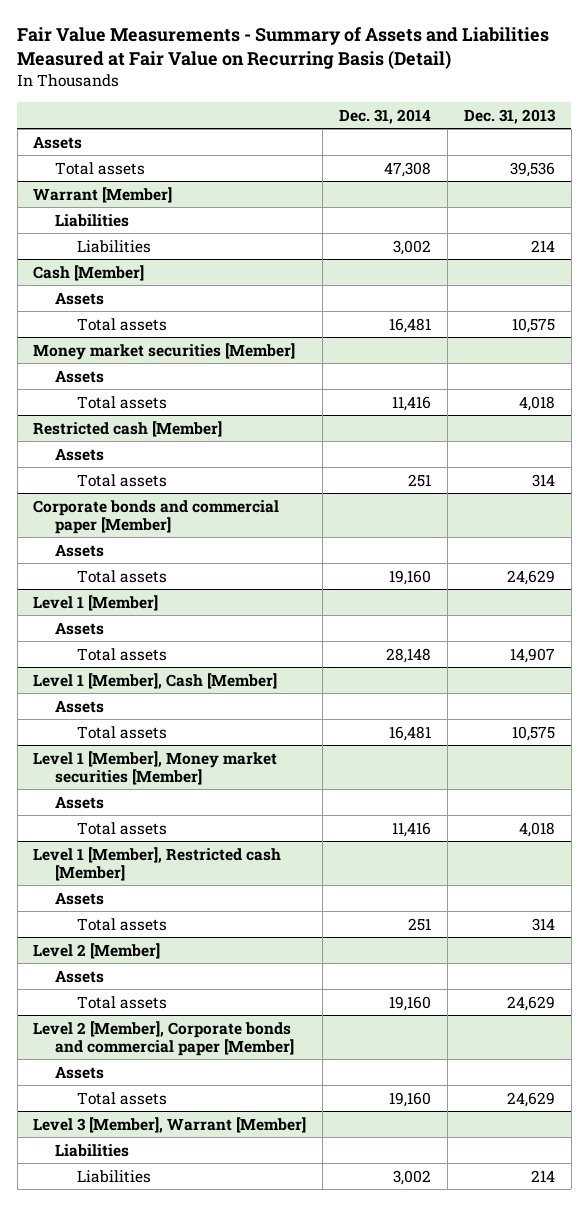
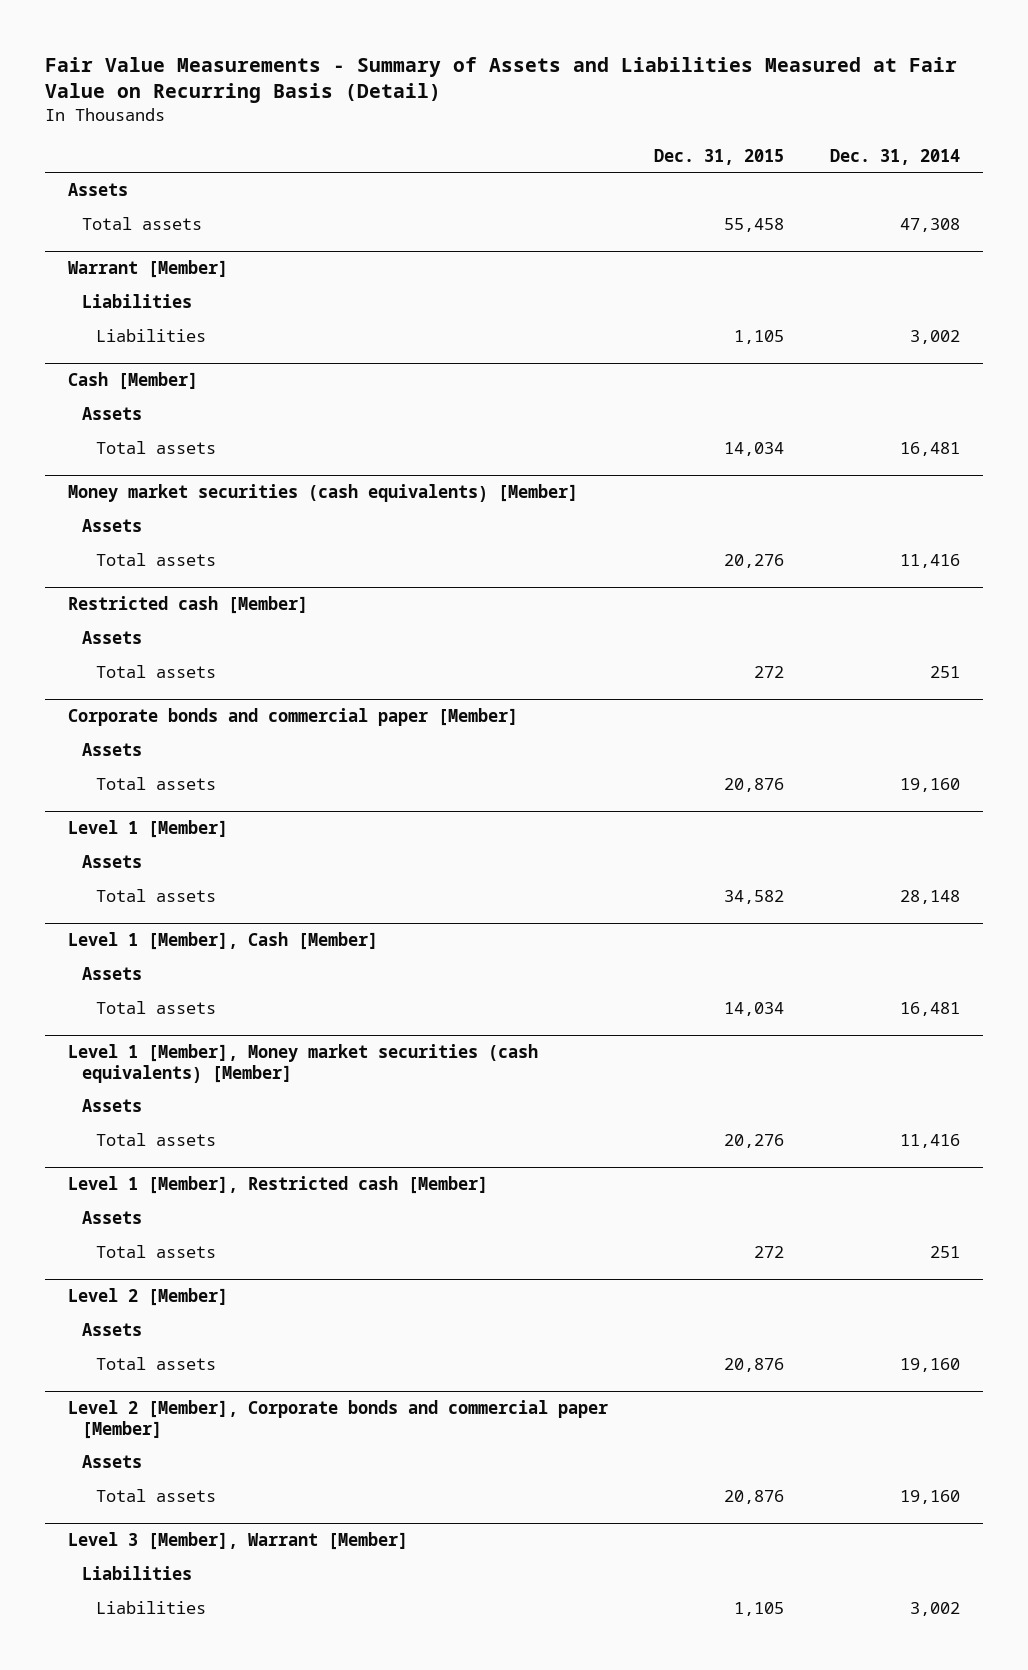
[463,108,556,124] Dec. 31, 2013 -> none
none -> [654,148,785,165] Dec. 31, 2015
[33,342,296,360] Money market securities [Member] -> [68,484,579,503] Money market securities (cash equivalents) [Member]
[33,750,278,785] Level 1 [Member], Money market securities [Member] -> [68,1044,539,1083] Level 1 [Member], Money market securities (cash equivalents) [Member]

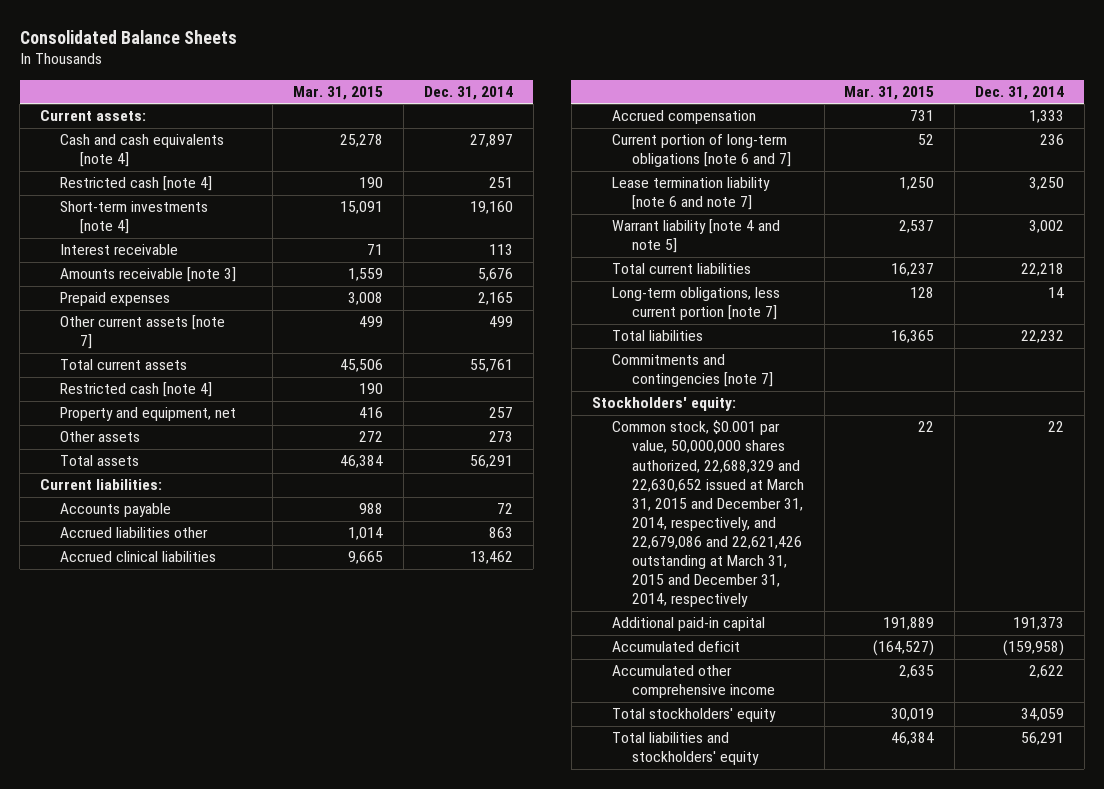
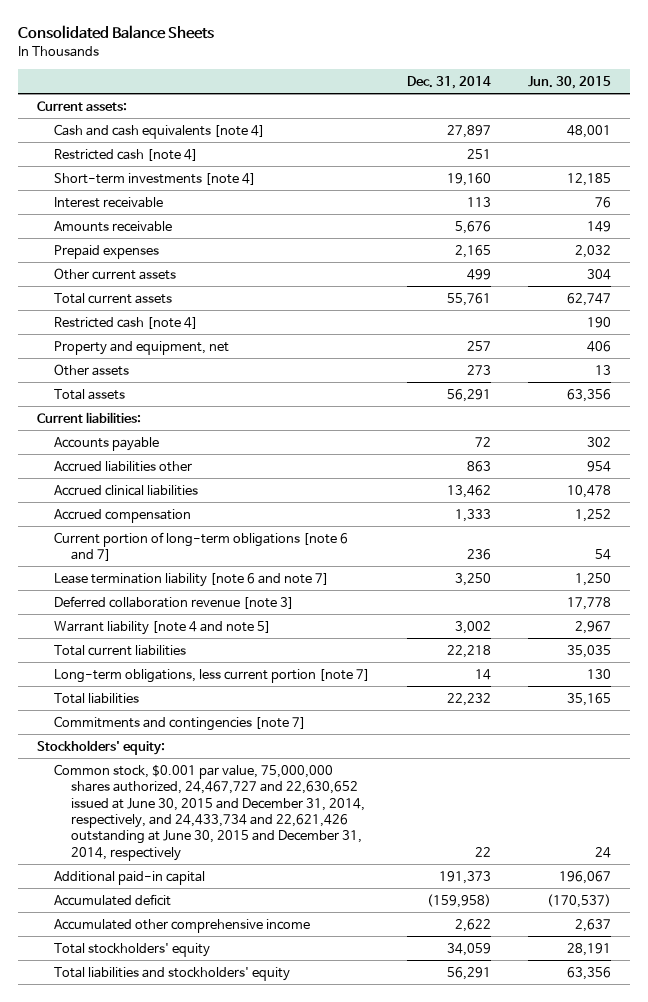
[293,85,384,100] Mar. 31, 2015 -> none
none -> [528,75,612,89] Jun. 30, 2015
[60,267,237,283] Amounts receivable [note 3] -> [54,220,173,232] Amounts receivable
[60,315,226,350] Other current assets [note 7] -> [54,267,177,280] Other current assets
none -> [54,595,295,609] Deferred collaboration revenue [note 3]
[611,420,804,608] Common stock, $0.001 par value, 50,000,000 shares authorized, 22,688,329 and 22,630,652 issued at March 31, 2015 and December 31, 2014, respectively, and 22,679,086 and 22,621,426 outstanding at March 31, 2015 and December 31, 2014, respectively -> [54,763,366,861] Common stock, $0.001 par value, 75,000,000 shares authorized, 24,467,727 and 22,630,652 issued at June 30, 2015 and December 31, 2014, respectively, and 24,433,734 and 22,621,426 outstanding at June 30, 2015 and December 31, 2014, respectively

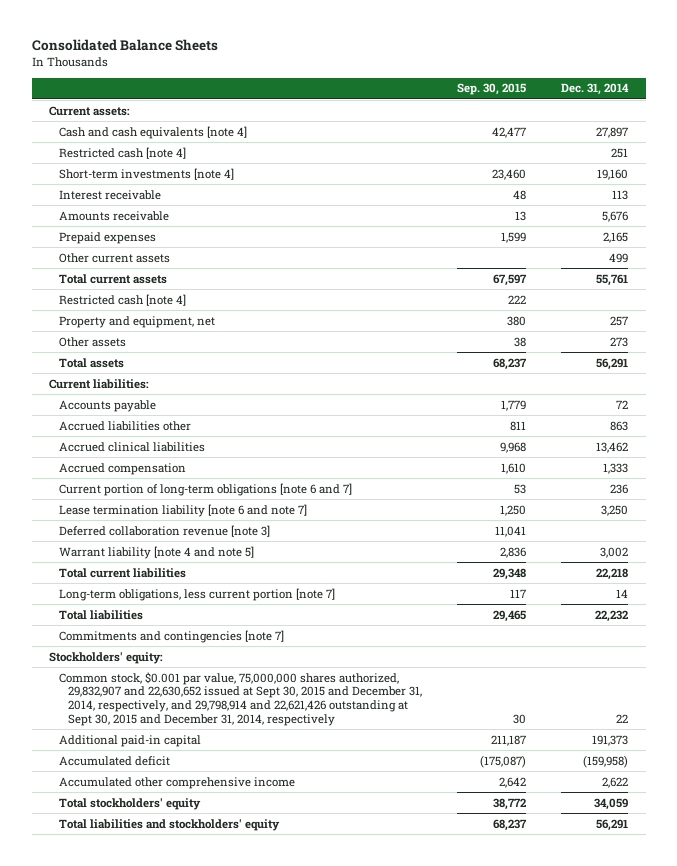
[528,75,612,89] Jun. 30, 2015 -> none
none -> [457,83,527,96] Sep. 30, 2015
[54,763,366,861] Common stock, $0.001 par value, 75,000,000 shares authorized, 24,467,727 and 22,630,652 issued at June 30, 2015 and December 31, 2014, respectively, and 24,433,734 and 22,621,426 outstanding at June 30, 2015 and December 31, 2014, respectively -> [58,671,423,726] Common stock, $0.001 par value, 75,000,000 shares authorized, 29,832,907 and 22,630,652 issued at Sept 30, 2015 and December 31, 2014, respectively, and 29,798,914 and 22,621,426 outstanding at Sept 30, 2015 and December 31, 2014, respectively

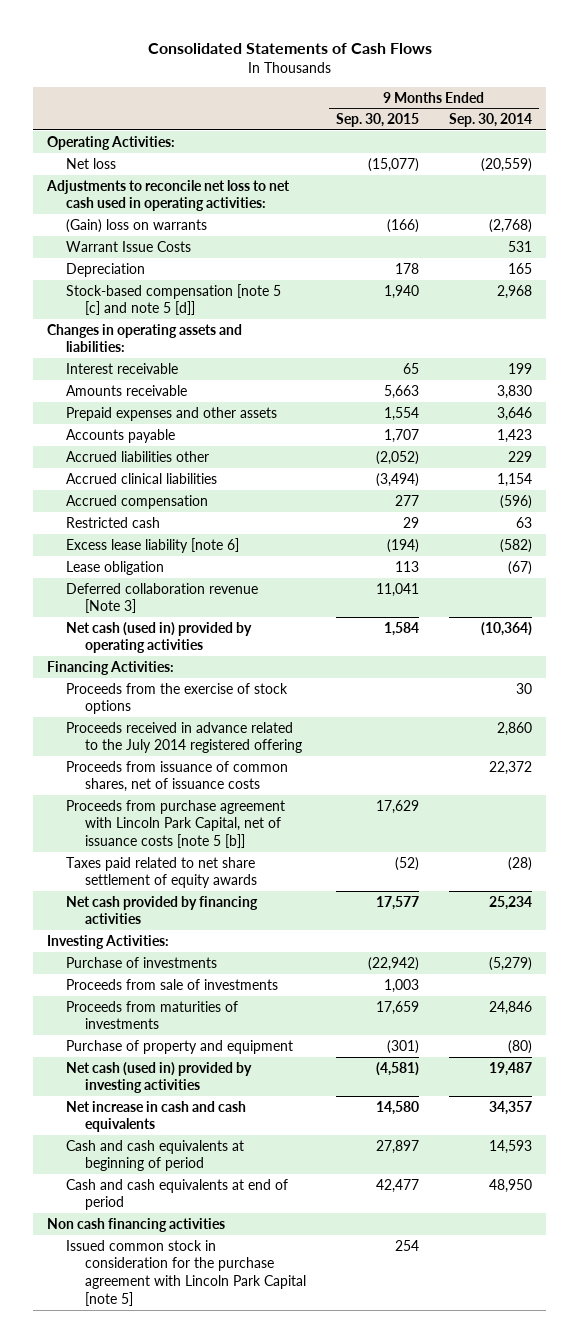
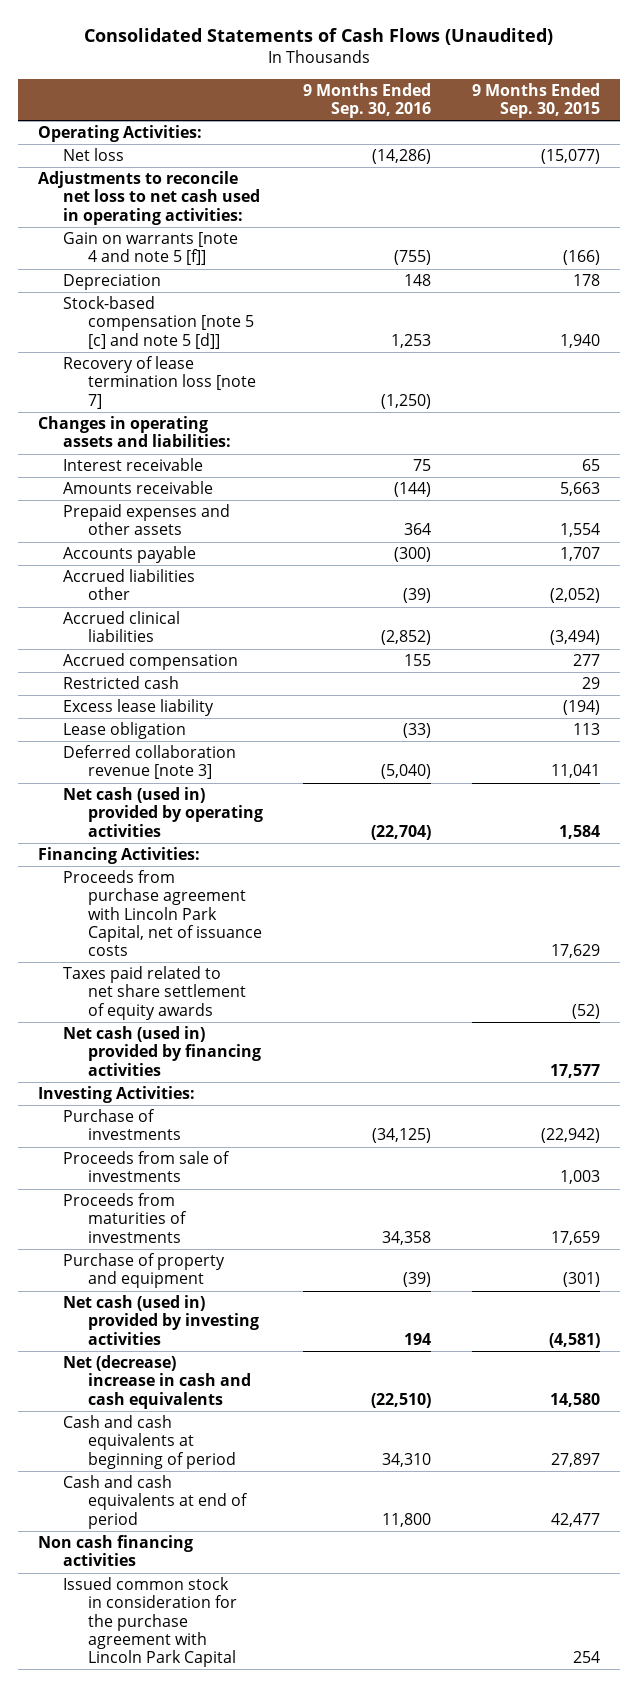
[147,43,432,55] Consolidated Statements of Cash Flows -> [84,28,554,46] Consolidated Statements of Cash Flows (Unaudited)
[448,113,532,128] Sep. 30, 2014 -> none
none -> [303,82,432,119] 9 Months Ended Sep. 30, 2016
[66,240,192,252] Warrant Issue Costs -> none
[66,218,208,233] (Gain) loss on warrants -> [63,232,239,266] Gain on warrants [note 4 and note 5 [f]]
none -> [63,356,256,409] Recovery of lease termination loss [note 7]
[66,537,240,553] Excess lease liability [note 6] -> [63,699,215,717] Excess lease liability
[66,582,259,614] Deferred collaboration revenue [Note 3] -> [63,745,237,780] Deferred collaboration revenue [note 3]
[66,682,289,715] Proceeds from the exercise of stock options -> none
[66,721,303,754] Proceeds received in advance related to the July 2014 registered offering -> none
[66,760,289,793] Proceeds from issuance of common shares, net of issuance costs -> none
[66,799,286,849] Proceeds from purchase agreement with Lincoln Park Capital, net of issuance costs [note 5 [b]] -> [63,870,262,956] Proceeds from purchase agreement with Lincoln Park Capital, net of issuance costs
[66,895,259,925] Net cash provided by financing activities -> [63,1026,261,1076] Net cash (used in) provided by financing activities
[66,1100,247,1133] Net increase in cash and cash equivalents -> [63,1355,251,1409] Net (decrease) increase in cash and cash equivalents
[66,1239,307,1306] Issued common stock in consideration for the purchase agreement with Lincoln Park Capital [note 5] -> [63,1577,237,1667] Issued common stock in consideration for the purchase agreement with Lincoln Park Capital

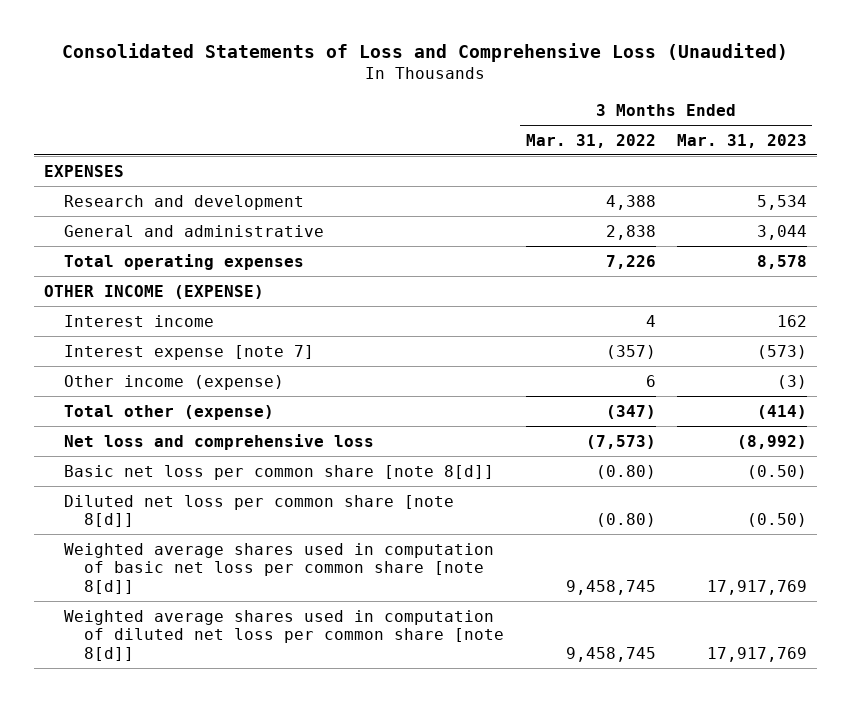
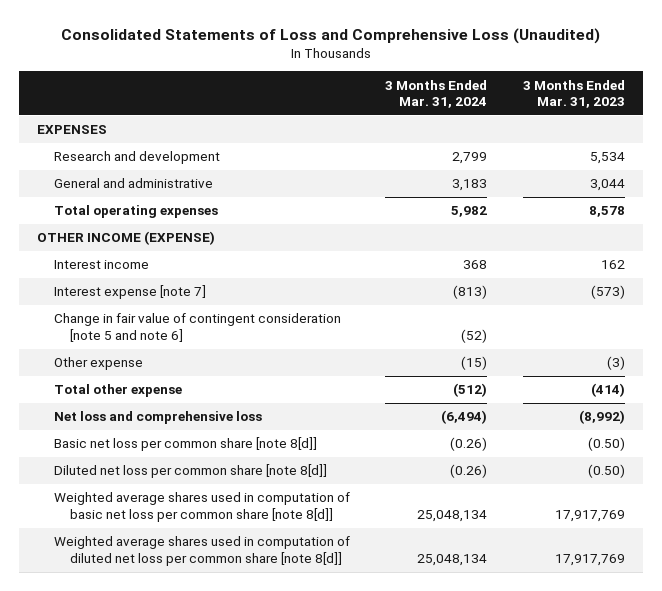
[525,133,656,148] Mar. 31, 2022 -> none
none -> [385,79,488,109] 3 Months Ended Mar. 31, 2024
none -> [53,313,341,342] Change in fair value of contingent consideration [note 5 and note 6]
[64,374,285,390] Other income (expense) -> [53,357,143,371] Other expense
[64,404,275,420] Total other (expense) -> [53,384,182,398] Total other expense

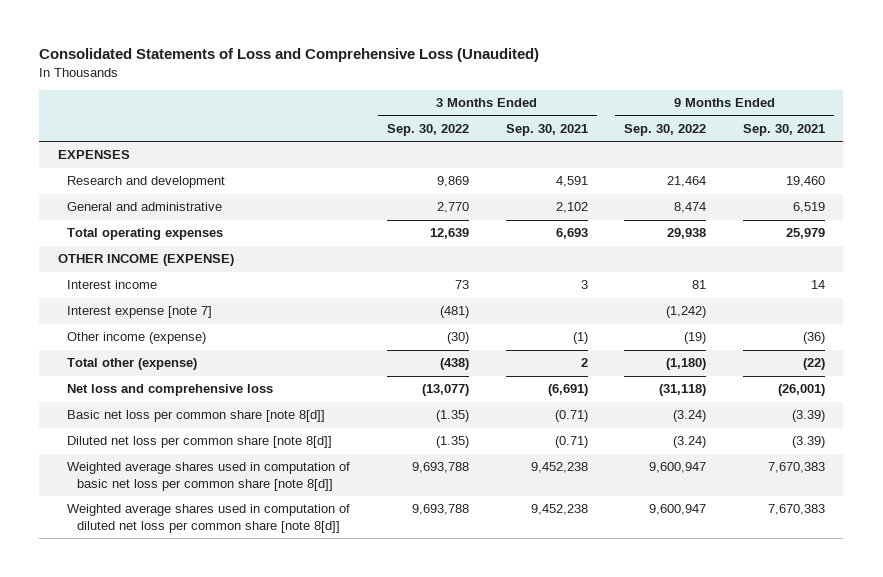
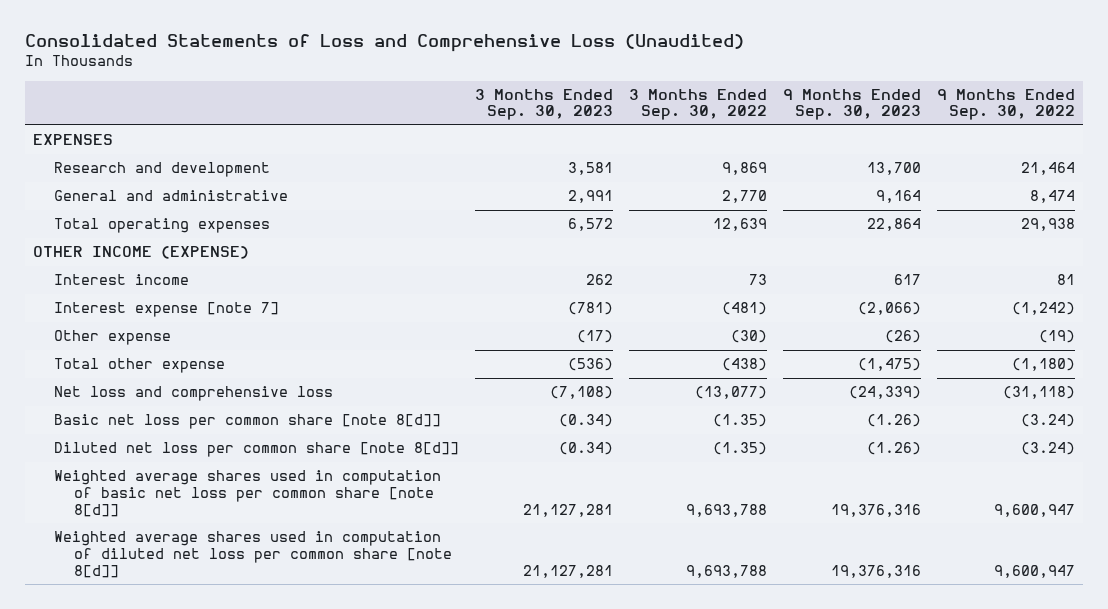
[505,123,588,136] Sep. 30, 2021 -> none
[742,123,825,136] Sep. 30, 2021 -> none
none -> [474,88,613,121] 3 Months Ended Sep. 30, 2023
none -> [783,88,922,121] 9 Months Ended Sep. 30, 2023
[67,332,207,345] Other income (expense) -> [53,330,171,346] Other expense
[67,358,198,371] Total other (expense) -> [53,358,225,374] Total other expense

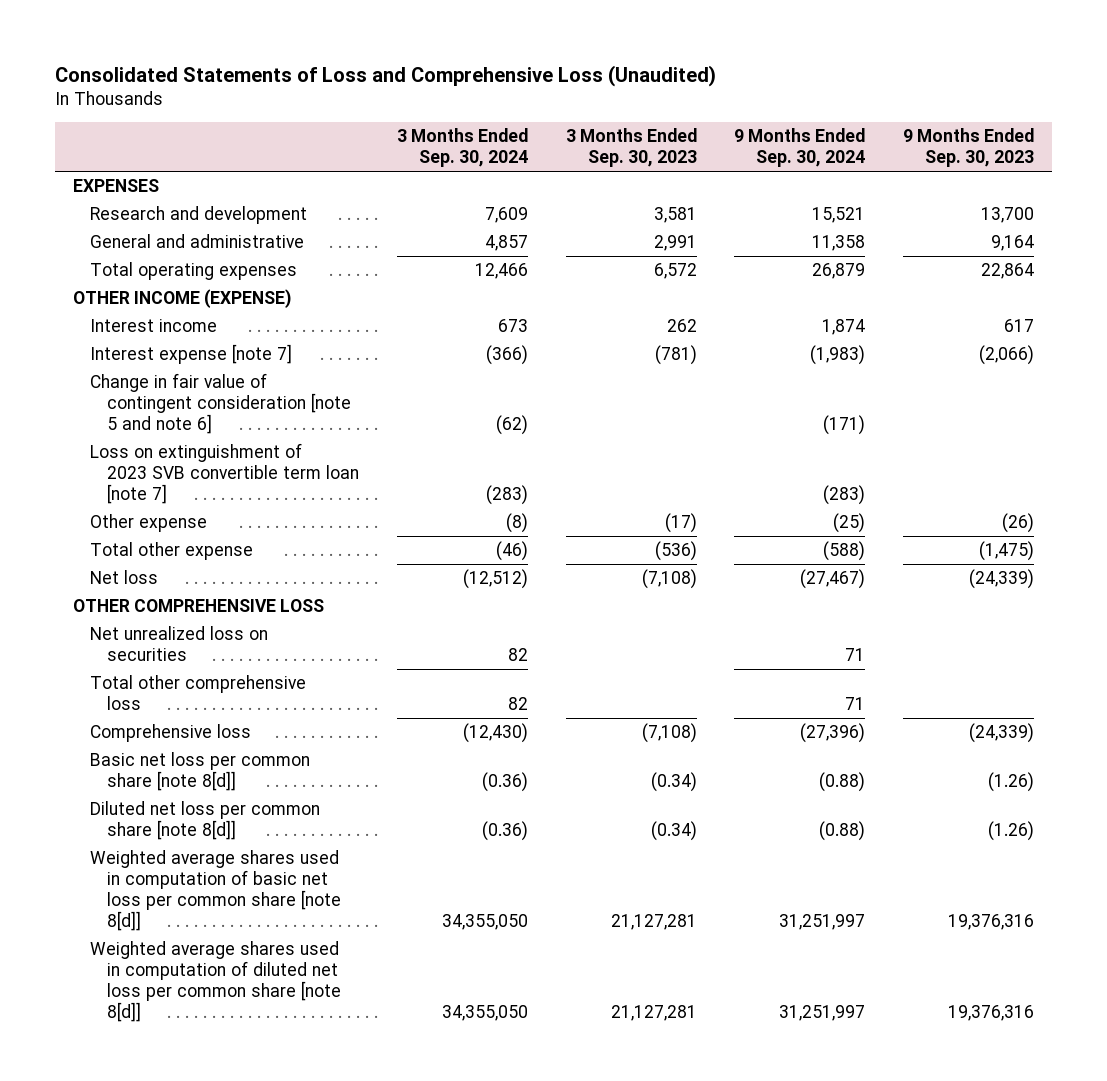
[628,88,767,121] 3 Months Ended Sep. 30, 2022 -> none
[937,88,1076,121] 9 Months Ended Sep. 30, 2022 -> none
none -> [396,128,528,168] 3 Months Ended Sep. 30, 2024
none -> [734,128,866,168] 9 Months Ended Sep. 30, 2024
none -> [90,373,352,435] Change in fair value of contingent consideration [note 5 and note 6]
none -> [90,443,360,505] Loss on extinguishment of 2023 SVB convertible term loan [note 7]
[53,386,333,402] Net loss and comprehensive loss -> [90,570,159,585] Net loss
none -> [73,599,325,613] OTHER COMPREHENSIVE LOSS
none -> [90,626,269,662] Net unrealized loss on securities
none -> [90,675,307,711] Total other comprehensive loss
none -> [90,724,252,743] Comprehensive loss

